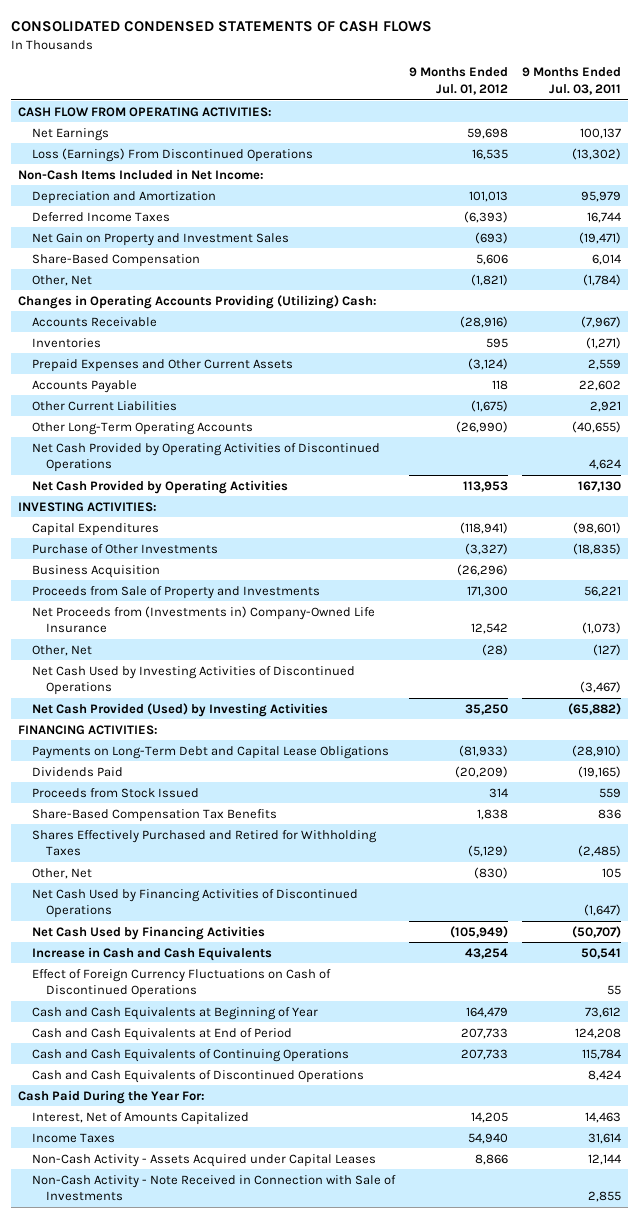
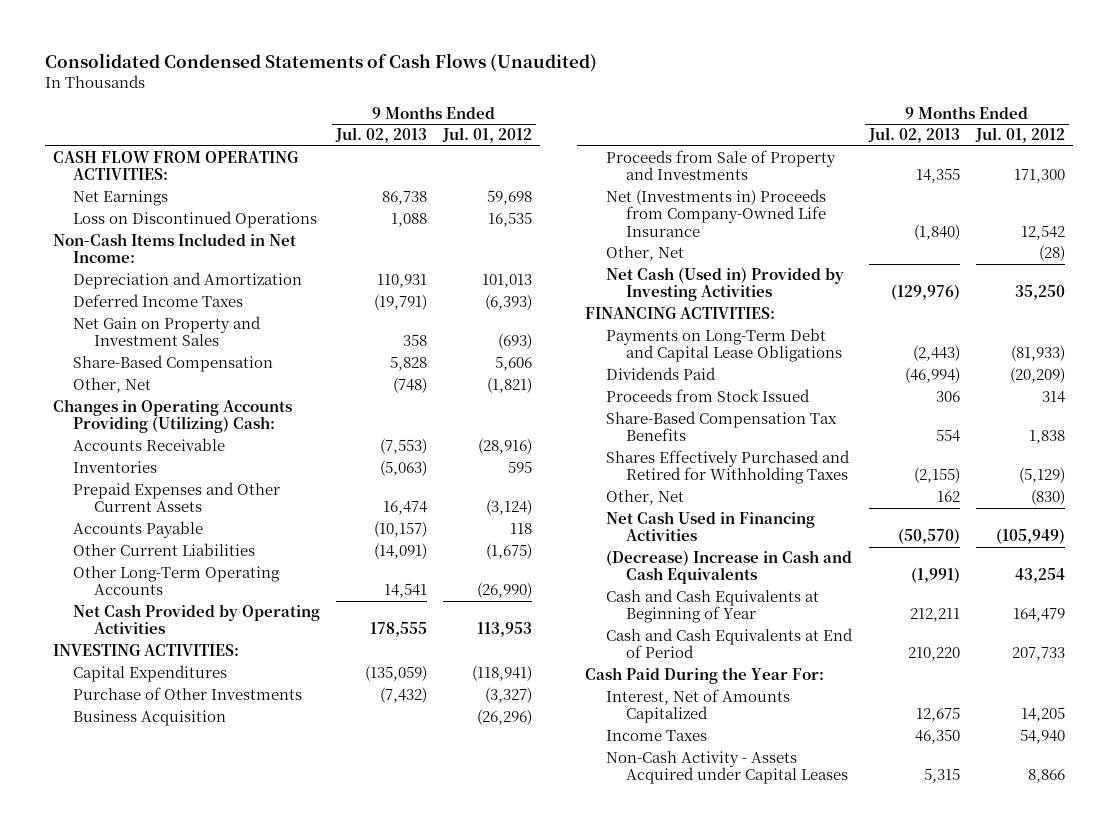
[11,21,433,33] CONSOLIDATED CONDENSED STATEMENTS OF CASH FLOWS -> [44,52,597,72] Consolidated Condensed Statements of Cash Flows (Unaudited)
[521,67,621,96] 9 Months Ended Jul. 03, 2011 -> none
none -> [335,127,428,144] Jul. 02, 2013
[32,147,314,162] Loss (Earnings) From Discontinued Operations -> [73,211,318,229] Loss on Discontinued Operations
[32,442,381,473] Net Cash Provided by Operating Activities of Discontinued Operations -> none
[32,605,376,634] Net Proceeds from (Investments in) Company-Owned Life Insurance -> [605,189,827,237] Net (Investments in) Proceeds from Company-Owned Life Insurance
[32,665,356,696] Net Cash Used by Investing Activities of Discontinued Operations -> none
[32,702,329,717] Net Cash Provided (Used) by Investing Activities -> [605,267,844,302] Net Cash (Used in) Provided by Investing Activities
[32,888,359,919] Net Cash Used by Financing Activities of Discontinued Operations -> none
[32,968,332,999] Effect of Foreign Currency Fluctuations on Cash of Discontinued Operations -> none
[32,925,266,940] Net Cash Used by Financing Activities -> [605,511,815,542] Net Cash Used in Financing Activities
[32,946,273,961] Increase in Cash and Cash Equivalents -> [605,550,852,585] (Decrease) Increase in Cash and Cash Equivalents
[32,1048,350,1062] Cash and Cash Equivalents of Continuing Operations -> none
[32,1069,365,1083] Cash and Cash Equivalents of Discontinued Operations -> none
[32,1174,397,1202] Non-Cash Activity - Note Received in Connection with Sale of Investments -> none

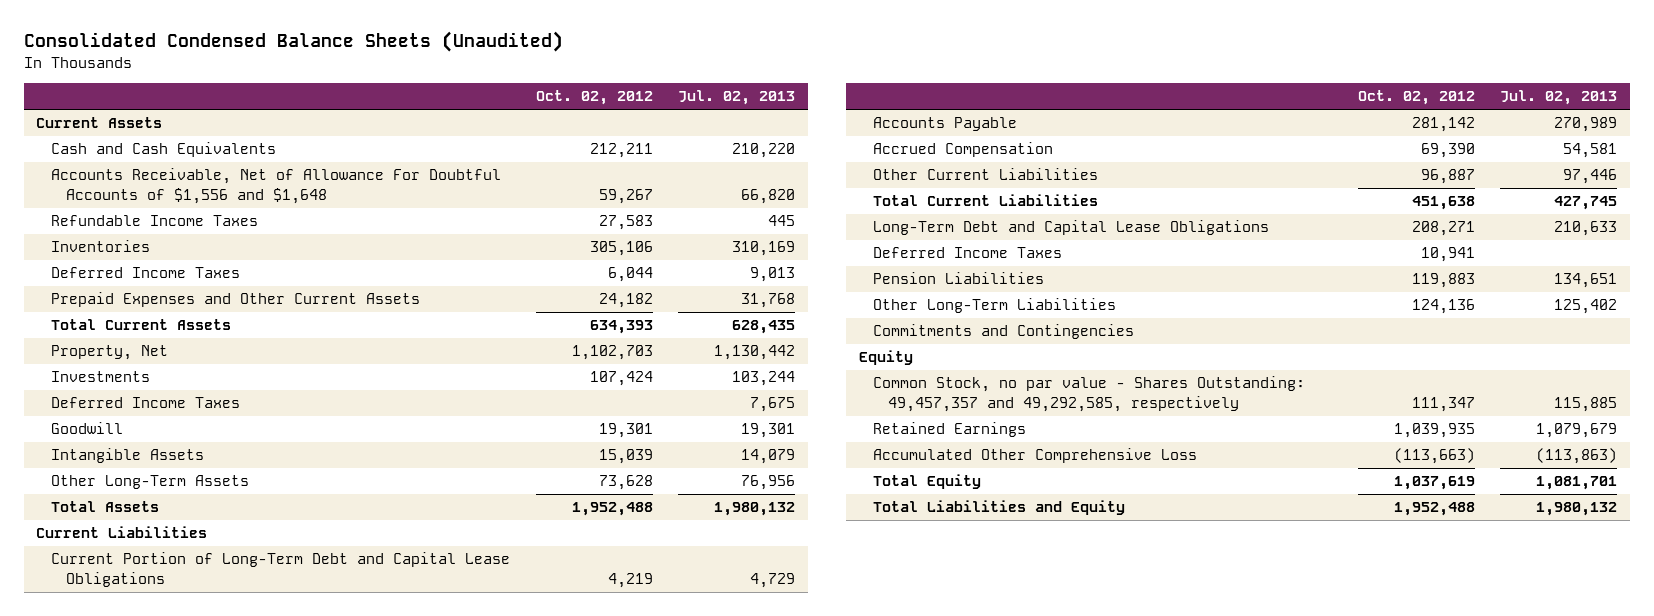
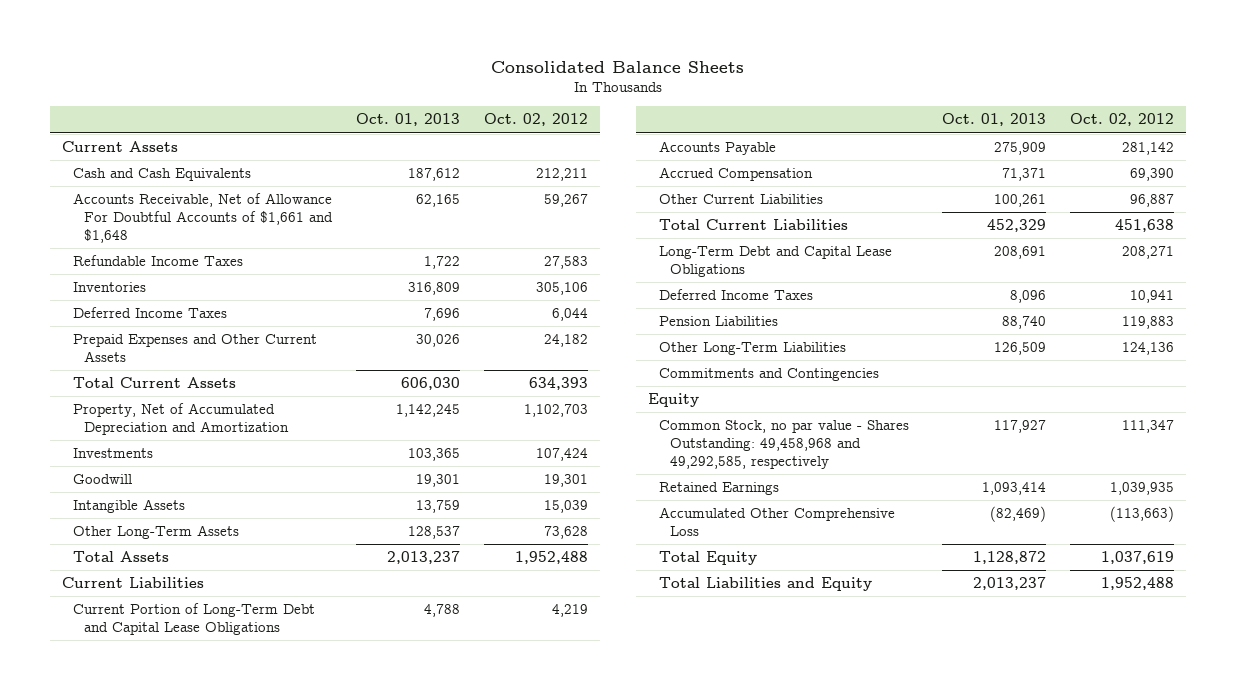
[23,31,563,53] Consolidated Condensed Balance Sheets (Unaudited) -> [491,60,745,73] Consolidated Balance Sheets
[678,90,796,106] Jul. 02, 2013 -> none
none -> [356,113,461,127] Oct. 01, 2013
[51,168,502,204] Accounts Receivable, Net of Allowance For Doubtful Accounts of $1,556 and $1,648 -> [73,193,333,243] Accounts Receivable, Net of Allowance For Doubtful Accounts of $1,661 and $1,648
[51,345,169,361] Property, Net -> [73,403,289,435] Property, Net of Accumulated Depreciation and Amortization
[51,397,241,409] Deferred Income Taxes -> none
[873,376,1306,412] Common Stock, no par value - Shares Outstanding: 49,457,357 and 49,292,585, respectively -> [659,420,910,469] Common Stock, no par value - Shares Outstanding: 49,458,968 and 49,292,585, respectively

